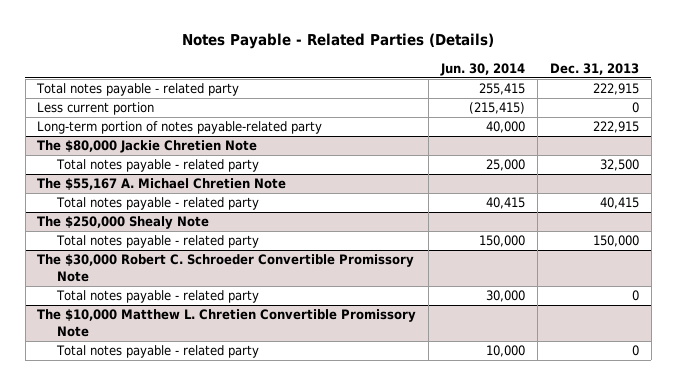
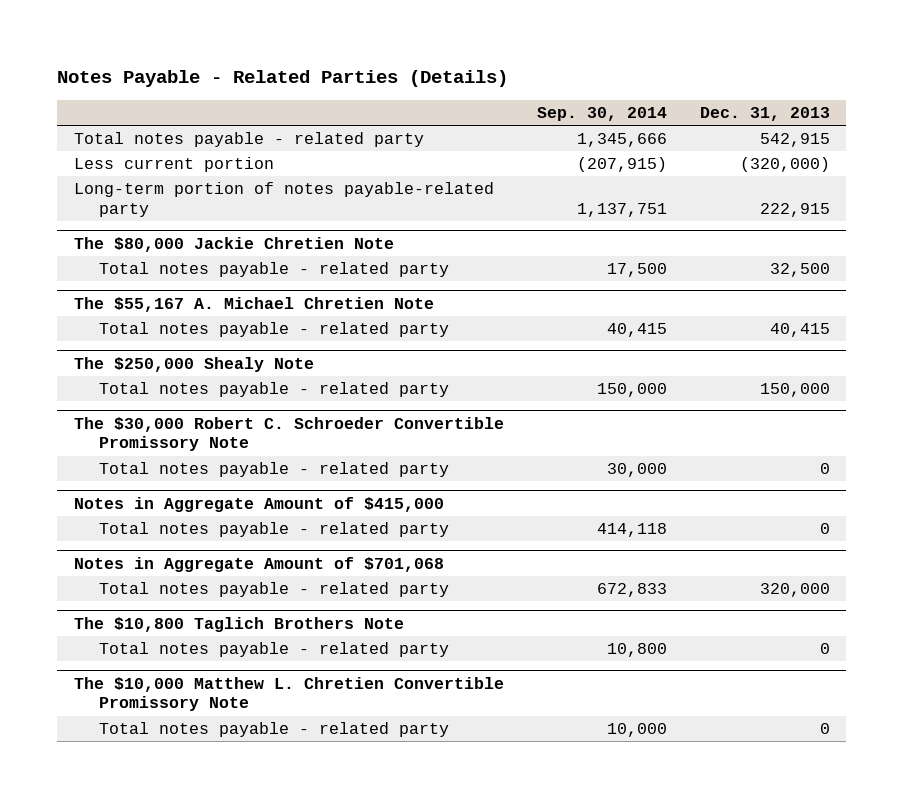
[440,62,526,76] Jun. 30, 2014 -> none
none -> [536,107,667,122] Sep. 30, 2014
[592,83,639,96] 222,915 -> [759,133,830,148] 542,915
[631,102,639,114] 0 -> [739,157,830,173] (320,000)
none -> [73,496,444,512] Notes in Aggregate Amount of $415,000
none -> [99,522,450,538] Total notes payable - related party
none -> [73,556,444,572] Notes in Aggregate Amount of $701,068
none -> [99,582,450,598] Total notes payable - related party
none -> [73,616,404,632] The $10,800 Taglich Brothers Note
none -> [99,642,450,658] Total notes payable - related party

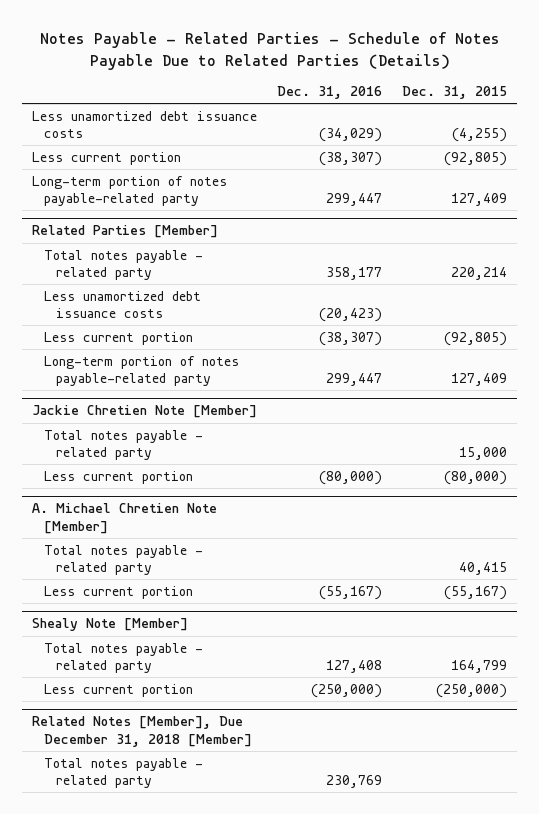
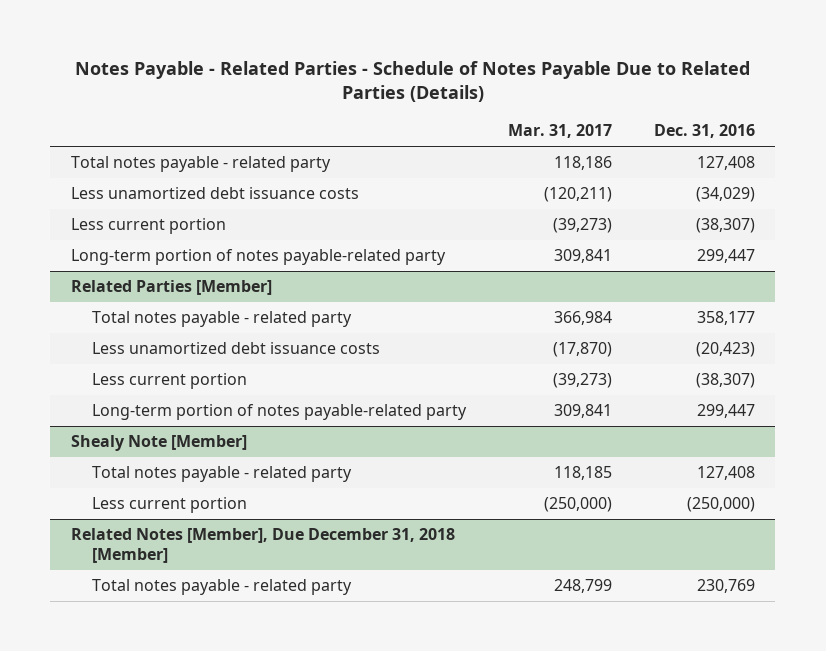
[401,86,507,100] Dec. 31, 2015 -> none
none -> [507,124,612,139] Mar. 31, 2017
none -> [71,156,332,173] Total notes payable - related party
[32,405,258,419] Jackie Chretien Note [Member] -> none
[44,429,204,461] Total notes payable - related party -> none
[44,470,194,484] Less current portion -> none
[32,503,218,535] A. Michael Chretien Note [Member] -> none
[44,544,204,576] Total notes payable - related party -> none
[44,585,194,599] Less current portion -> none

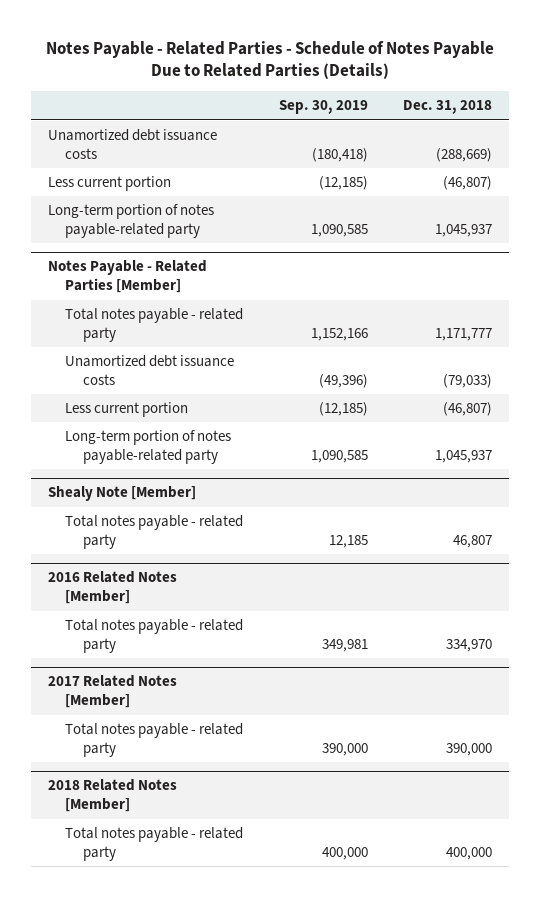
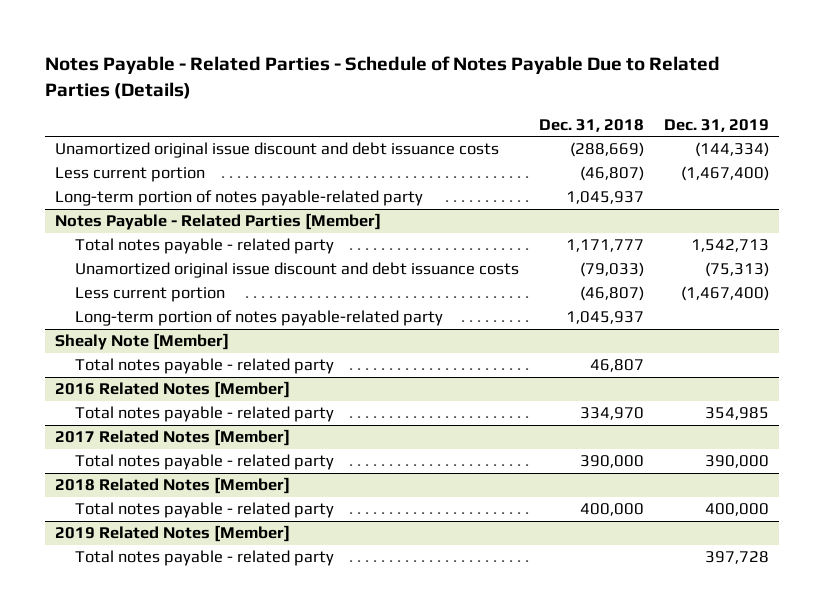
[278,100,368,115] Sep. 30, 2019 -> none
none -> [664,118,770,132] Dec. 31, 2019
[48,129,218,159] Unamortized debt issuance costs -> [54,142,499,159] Unamortized original issue discount and debt issuance costs
[65,355,235,385] Unamortized debt issuance costs -> [74,262,519,279] Unamortized original issue discount and debt issuance costs
none -> [54,525,290,543] 2019 Related Notes [Member]
none -> [74,550,334,567] Total notes payable - related party

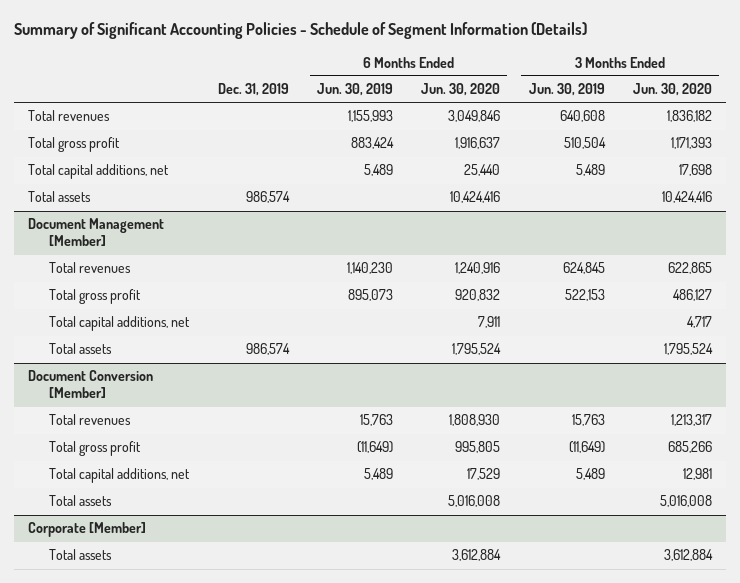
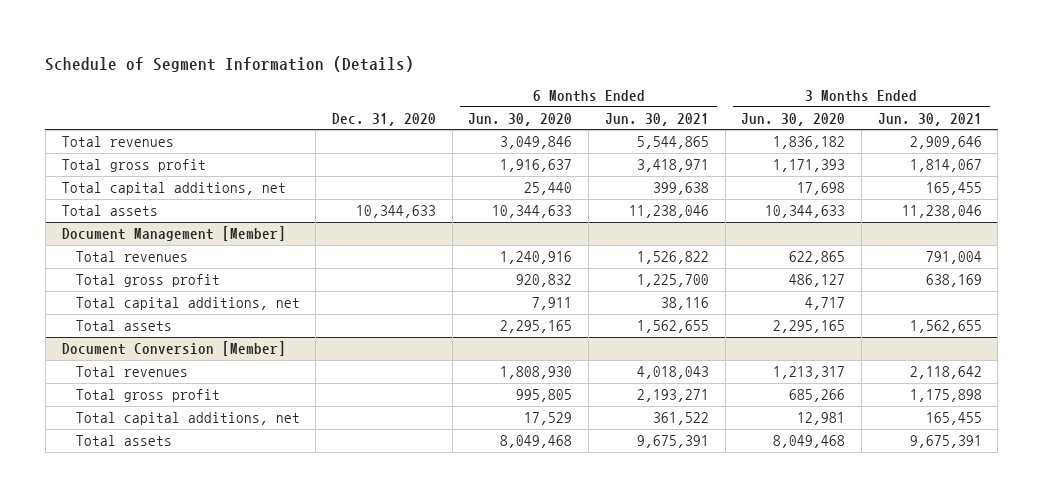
[13,22,587,40] Summary of Significant Accounting Policies - Schedule of Segment Information (Details) -> [45,55,415,72] Schedule of Segment Information (Details)
[217,83,289,97] Dec. 31, 2019 -> none
[317,83,394,97] Jun. 30, 2019 -> none
[528,83,605,97] Jun. 30, 2019 -> none
none -> [332,112,437,126] Dec. 31, 2020
none -> [604,112,709,126] Jun. 30, 2021
none -> [877,112,982,126] Jun. 30, 2021
[450,191,501,204] 10,424,416 -> [492,205,573,219] 10,344,633
[661,191,712,204] 10,424,416 -> [765,205,846,219] 10,344,633
[452,343,502,356] 1,795,524 -> [500,320,573,334] 2,295,165
[663,343,713,356] 1,795,524 -> [773,320,846,334] 2,295,165
[27,522,146,538] Corporate [Member] -> none
[49,549,113,561] Total assets -> none
[448,495,501,508] 5,016,008 -> [500,435,573,449] 8,049,468
[659,495,712,508] 5,016,008 -> [773,435,846,449] 8,049,468

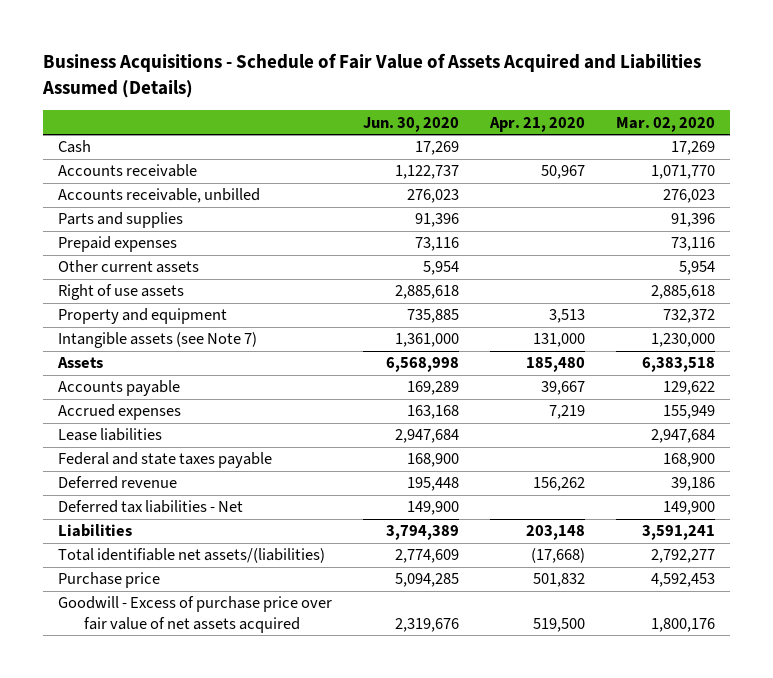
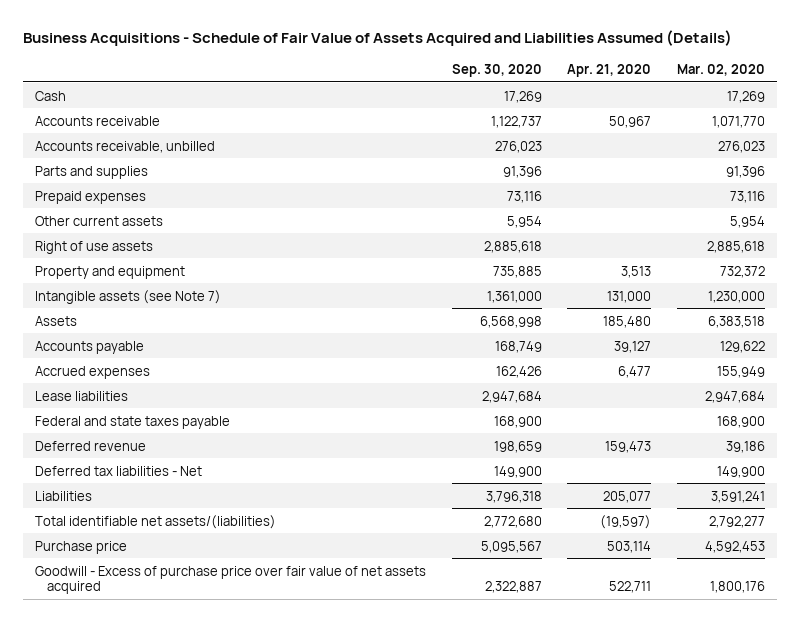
[363,116,460,132] Jun. 30, 2020 -> none
none -> [451,63,542,77] Sep. 30, 2020
[540,381,585,396] 39,667 -> [614,340,652,353] 39,127
[548,405,585,420] 7,219 -> [618,365,652,378] 6,477
[532,477,585,492] 156,262 -> [605,440,652,453] 159,473
[525,525,585,541] 203,148 -> [603,490,652,503] 205,077
[530,548,585,564] (17,668) -> [600,514,652,529] (19,597)
[532,573,585,588] 501,832 -> [607,540,652,553] 503,114
[532,617,585,632] 519,500 -> [609,580,652,593] 522,711

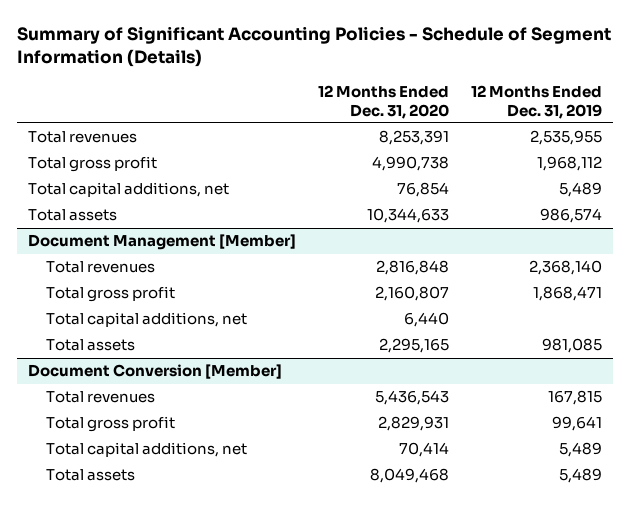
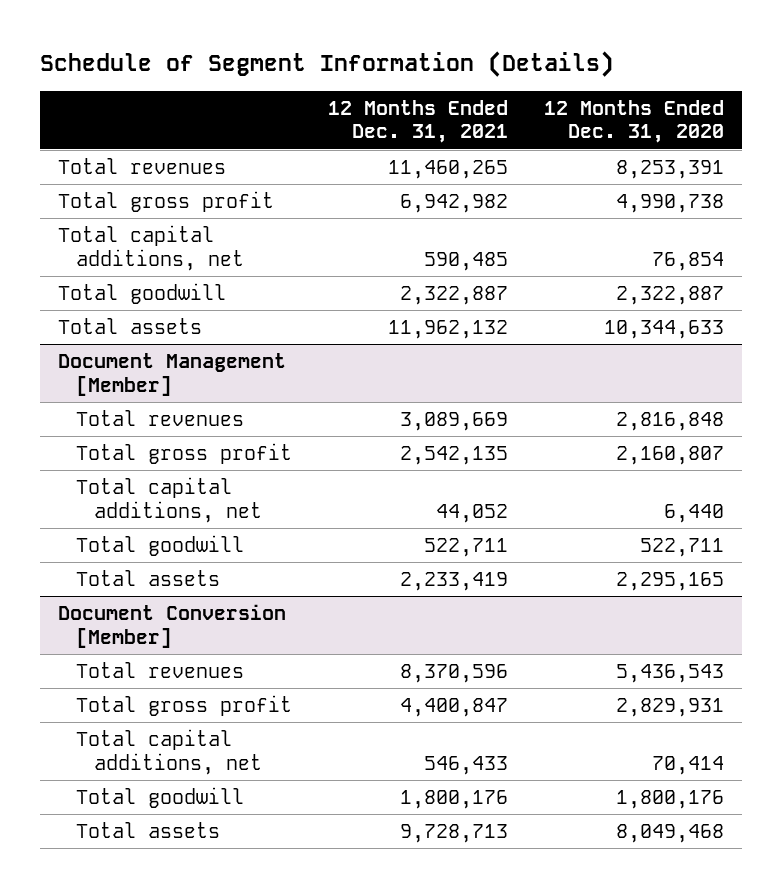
[17,26,612,68] Summary of Significant Accounting Policies - Schedule of Segment Information (Details) -> [40,50,615,77] Schedule of Segment Information (Details)
[471,84,603,119] 12 Months Ended Dec. 31, 2019 -> none
none -> [327,99,508,144] 12 Months Ended Dec. 31, 2021
none -> [58,283,227,305] Total goodwill
none -> [75,535,244,557] Total goodwill
none -> [75,787,244,809] Total goodwill

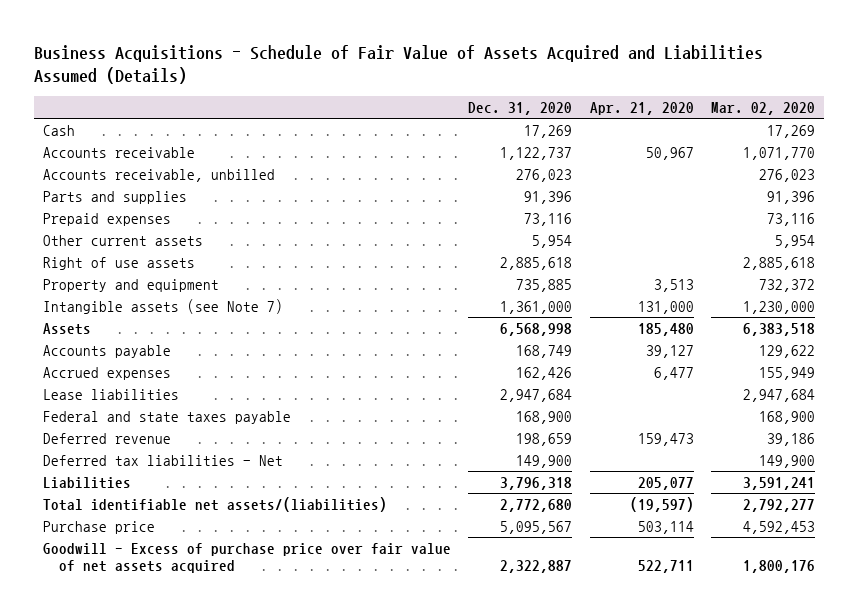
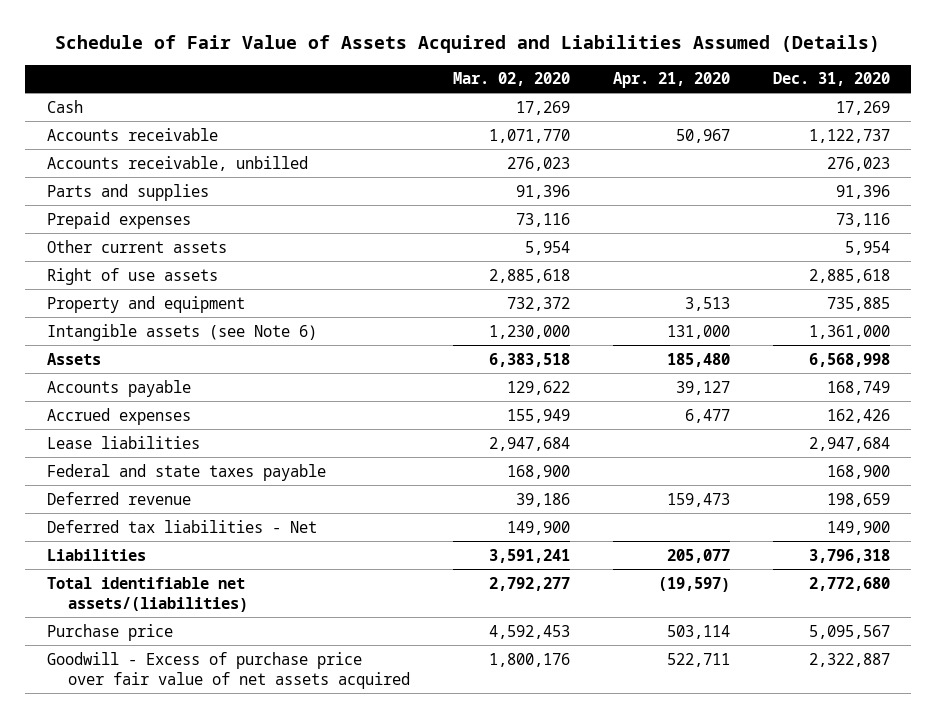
[34,44,764,85] Business Acquisitions - Schedule of Fair Value of Assets Acquired and Liabilities Assumed (Details) -> [55,35,881,54] Schedule of Fair Value of Assets Acquired and Liabilities Assumed (Details)
[42,298,283,314] Intangible assets (see Note 7) -> [46,323,317,341] Intangible assets (see Note 6)

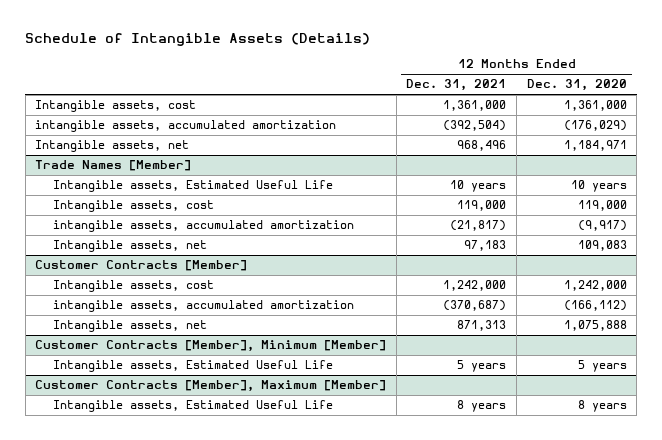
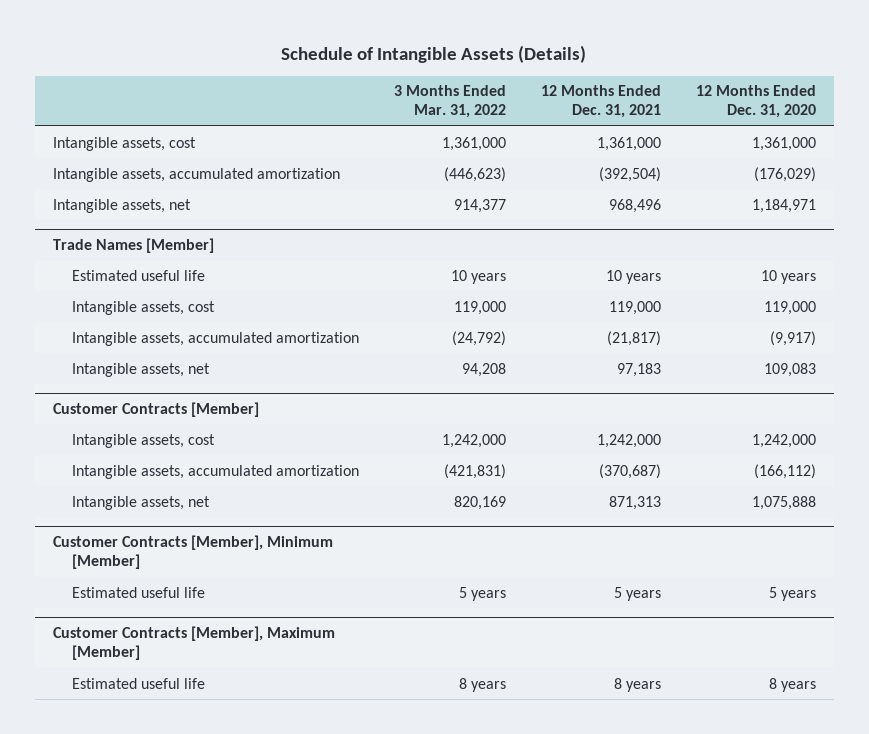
none -> [393,85,506,119] 3 Months Ended Mar. 31, 2022
[35,120,337,133] intangible assets, accumulated amortization -> [52,167,340,182] Intangible assets, accumulated amortization
[52,180,333,193] Intangible assets, Estimated Useful Life -> [71,269,205,281] Estimated useful life
[52,220,354,233] intangible assets, accumulated amortization -> [71,331,359,346] Intangible assets, accumulated amortization
[52,300,354,313] intangible assets, accumulated amortization -> [71,464,359,479] Intangible assets, accumulated amortization
[52,360,333,373] Intangible assets, Estimated Useful Life -> [71,586,205,598] Estimated useful life
[52,400,333,413] Intangible assets, Estimated Useful Life -> [71,677,205,689] Estimated useful life

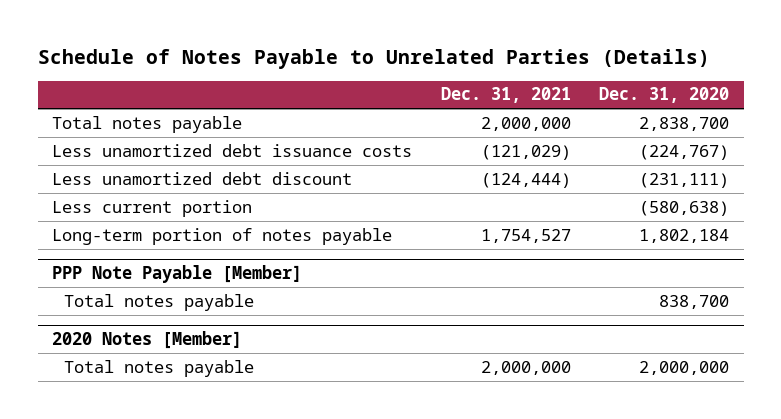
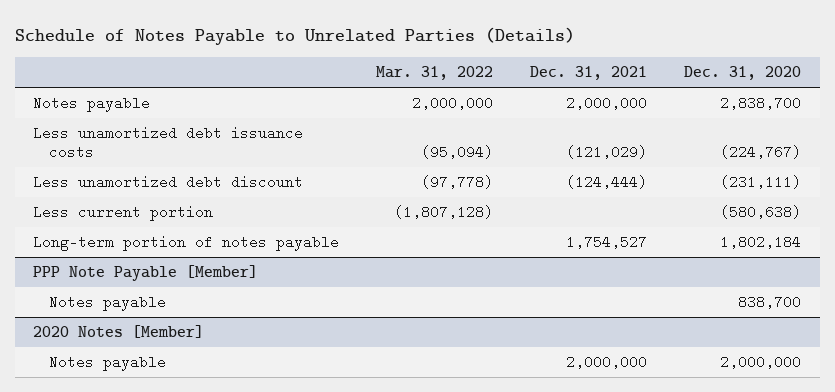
none -> [376,66,494,81] Mar. 31, 2022
[51,115,242,133] Total notes payable -> [33,96,151,113] Notes payable
[64,293,255,311] Total notes payable -> [49,295,167,312] Notes payable
[64,359,255,377] Total notes payable -> [49,355,167,372] Notes payable

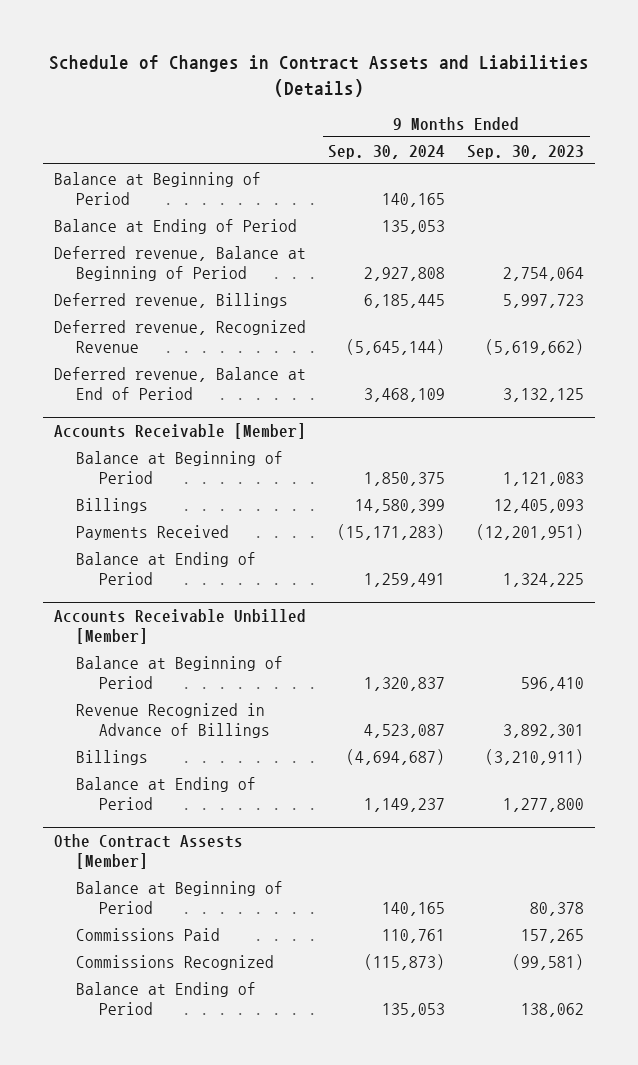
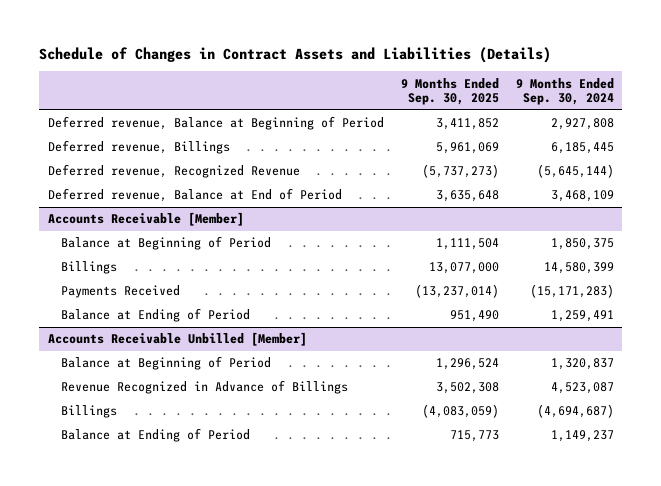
[467,144,585,159] Sep. 30, 2023 -> none
none -> [400,77,499,106] 9 Months Ended Sep. 30, 2025
[54,171,262,205] Balance at Beginning of Period -> none
[54,218,298,234] Balance at Ending of Period -> none
[54,833,244,869] Othe Contract Assests [Member] -> none
[76,880,284,914] Balance at Beginning of Period -> none
[76,927,221,941] Commissions Paid -> none
[76,954,275,970] Commissions Recognized -> none
[76,981,257,1015] Balance at Ending of Period -> none

